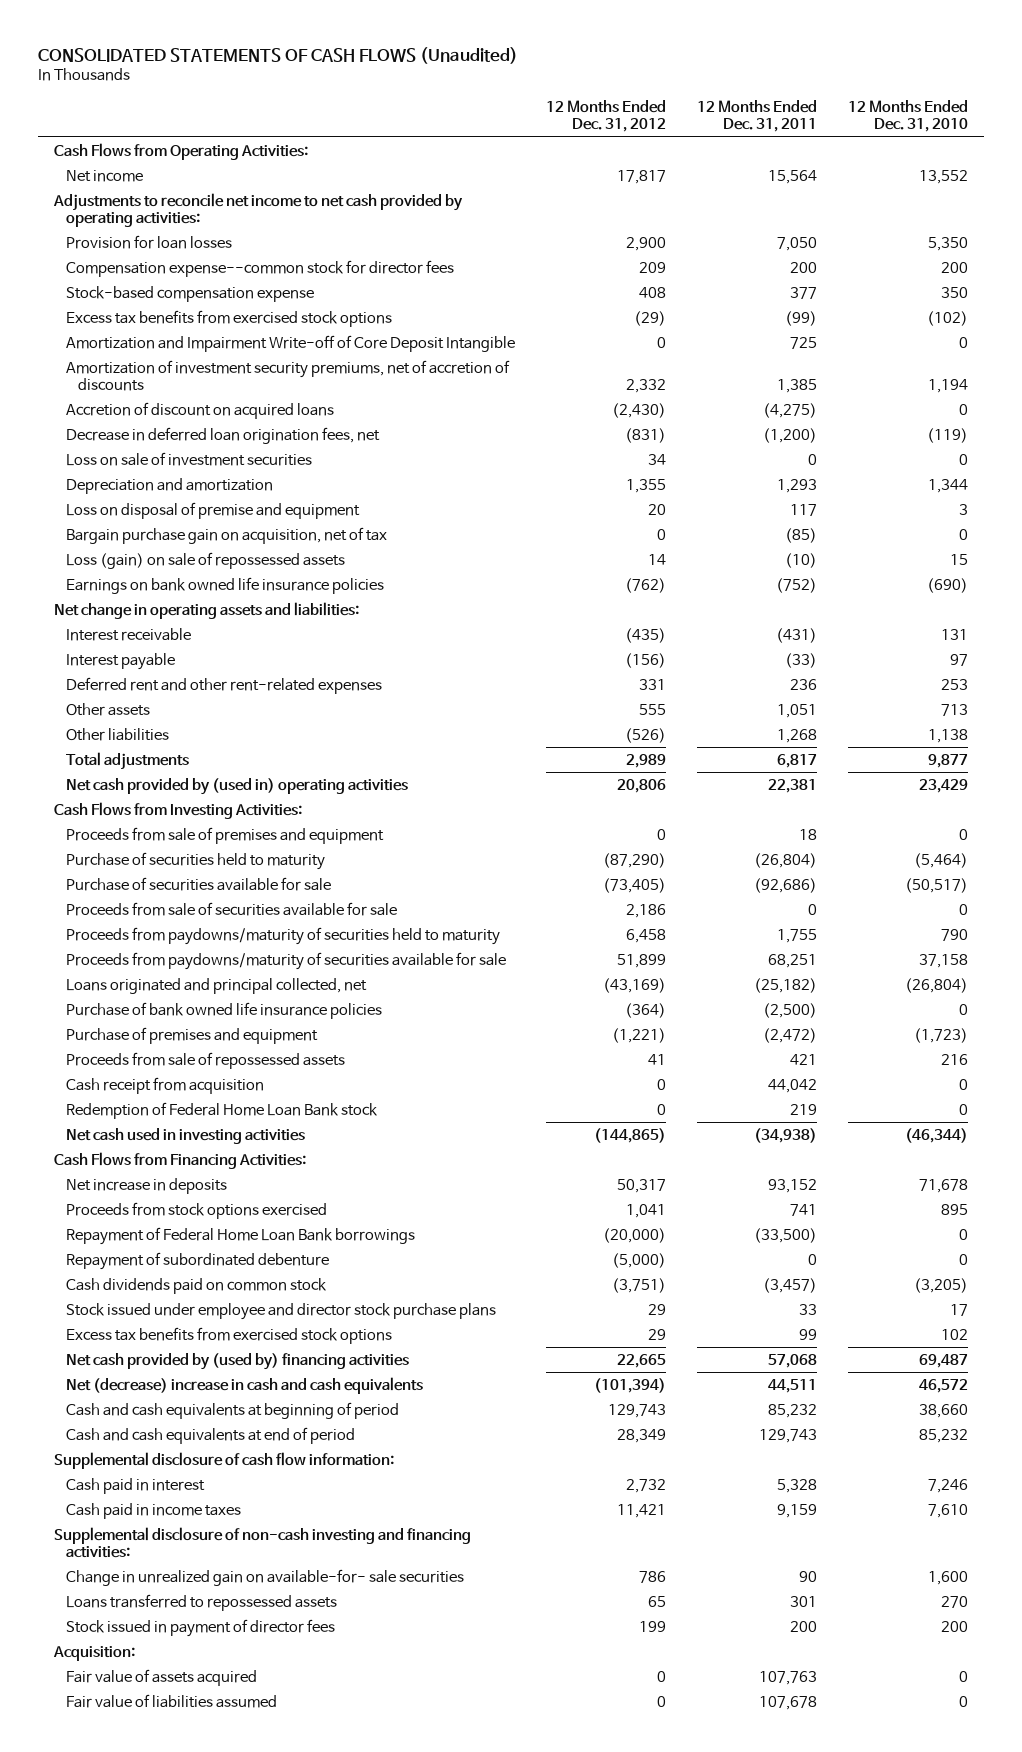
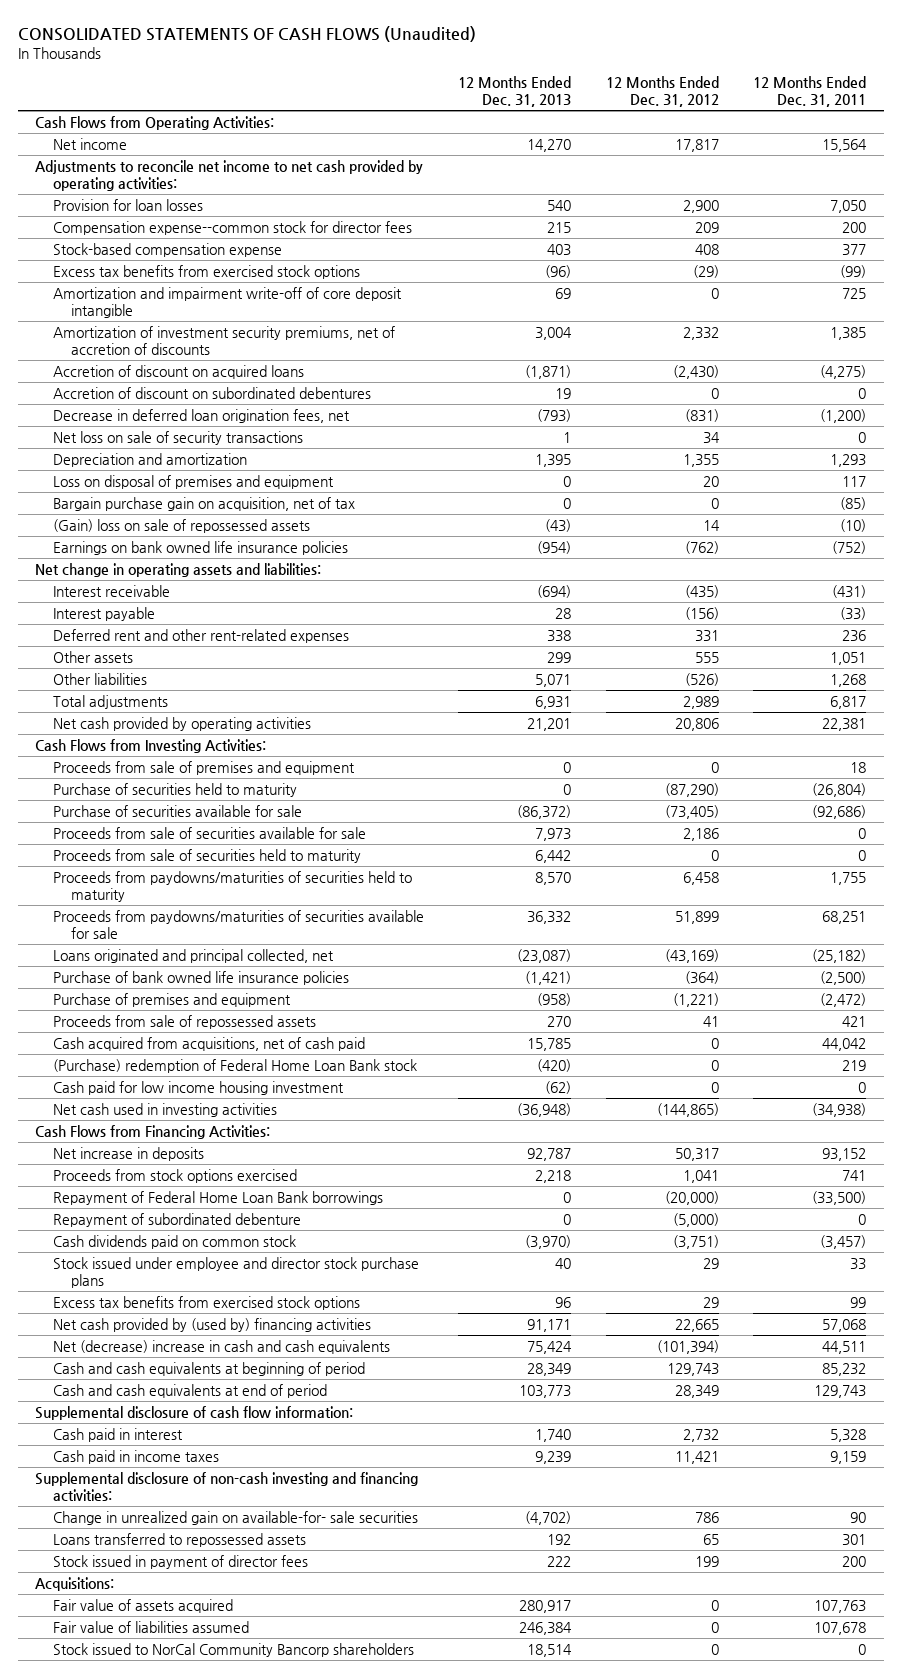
[848,99,969,133] 12 Months Ended Dec. 31, 2010 -> none
none -> [458,76,572,108] 12 Months Ended Dec. 31, 2013
[66,334,516,352] Amortization and Impairment Write-off of Core Deposit Intangible -> [52,286,402,319] Amortization and impairment write-off of core deposit intangible
none -> [52,386,371,399] Accretion of discount on subordinated debentures
[66,451,313,466] Loss on sale of investment securities -> [52,430,303,445] Net loss on sale of security transactions
[66,501,361,519] Loss on disposal of premise and equipment -> [52,474,334,489] Loss on disposal of premises and equipment
[66,551,346,569] Loss (gain) on sale of repossessed assets -> [52,518,310,533] (Gain) loss on sale of repossessed assets
[66,777,409,795] Net cash provided by (used in) operating activities -> [52,716,311,731] Net cash provided by operating activities
none -> [52,848,361,863] Proceeds from sale of securities held to maturity
[66,926,501,945] Proceeds from paydowns/maturity of securities held to maturity -> [52,870,412,903] Proceeds from paydowns/maturities of securities held to maturity
[66,951,507,970] Proceeds from paydowns/maturity of securities available for sale -> [52,909,424,940] Proceeds from paydowns/maturities of securities available for sale
[66,1076,265,1094] Cash receipt from acquisition -> [52,1036,365,1051] Cash acquired from acquisitions, net of cash paid
[66,1101,379,1119] Redemption of Federal Home Loan Bank stock -> [52,1058,417,1073] (Purchase) redemption of Federal Home Loan Bank stock
none -> [52,1080,344,1095] Cash paid for low income housing investment
[52,1645,135,1661] Acquisition: -> [34,1576,114,1591] Acquisitions:
none -> [52,1642,414,1657] Stock issued to NorCal Community Bancorp shareholders

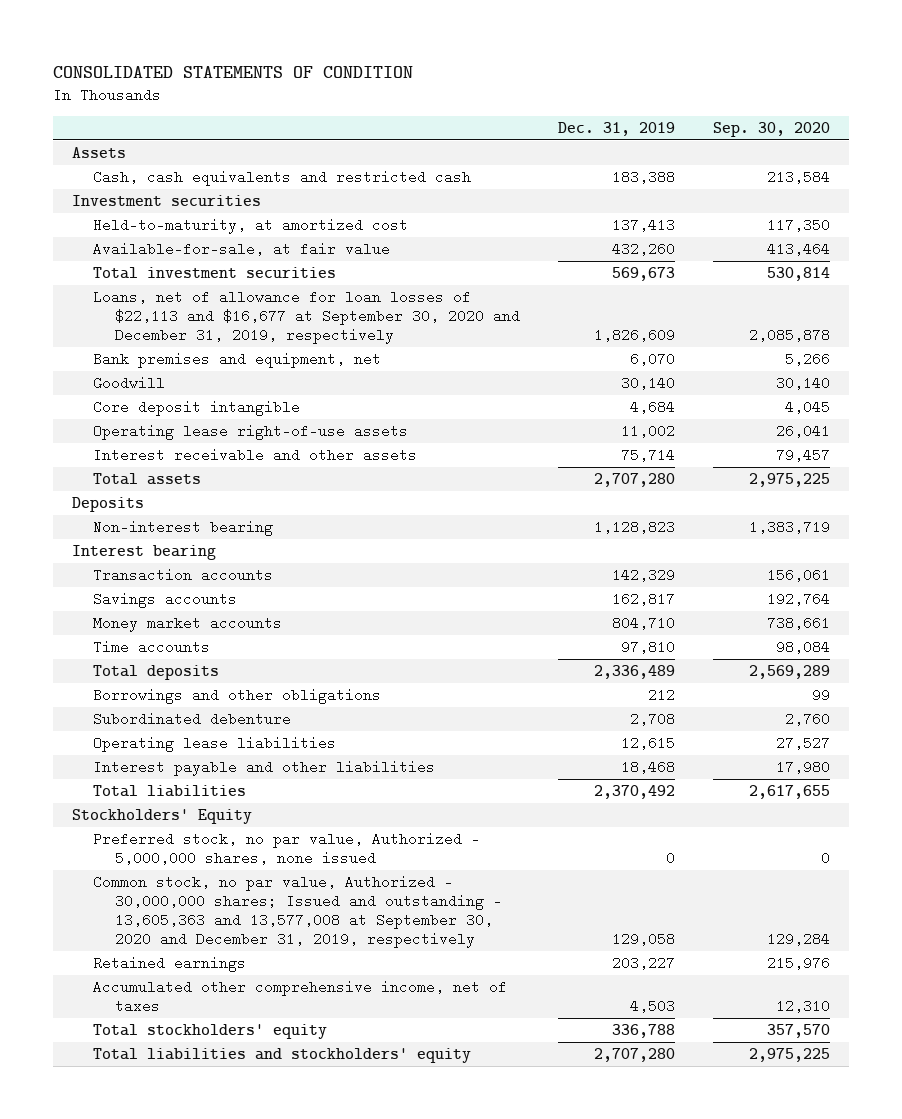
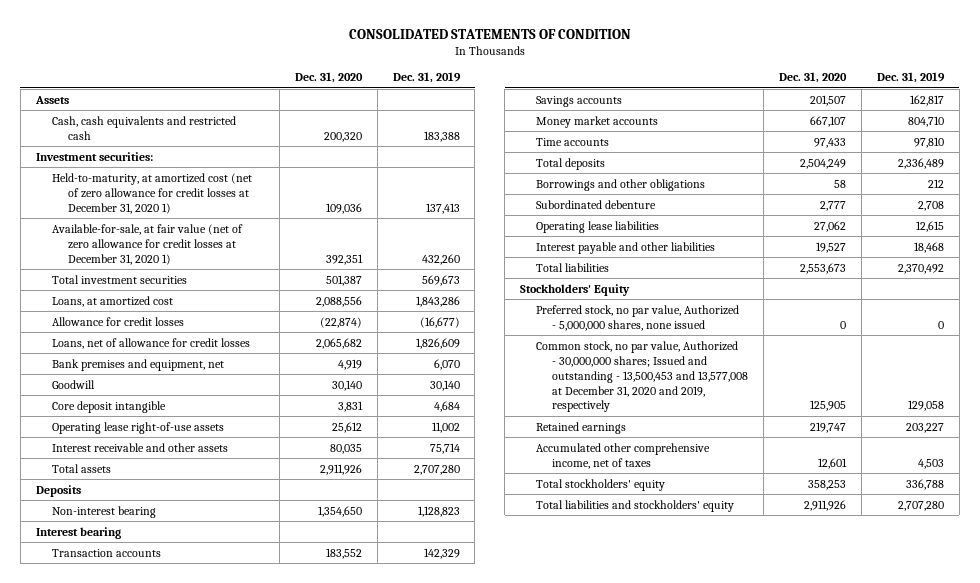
[713,121,831,137] Sep. 30, 2020 -> none
none -> [294,72,363,84] Dec. 31, 2020
[71,194,261,206] Investment securities -> [35,151,153,161] Investment securities:
[93,217,409,234] Held-to-maturity, at amortized cost -> [51,172,252,214] Held-to-maturity, at amortized cost (net of zero allowance for credit losses at December 31, 2020 1)
[93,241,391,256] Available-for-sale, at fair value -> [51,223,243,265] Available-for-sale, at fair value (net of zero allowance for credit losses at December 31, 2020 1)
none -> [51,295,173,307] Loans, at amortized cost
none -> [51,316,184,326] Allowance for credit losses
[93,289,520,345] Loans, net of allowance for loan losses of $22,113 and $16,677 at September 30, 2020 and December 31, 2019, respectively -> [51,337,250,349] Loans, net of allowance for credit losses
[93,874,502,949] Common stock, no par value, Authorized - 30,000,000 shares; Issued and outstanding - 13,605,363 and 13,577,008 at September 30, 2020 and December 31, 2019, respectively -> [536,340,749,413] Common stock, no par value, Authorized - 30,000,000 shares; Issued and outstanding - 13,500,453 and 13,577,008 at December 31, 2020 and 2019, respectively

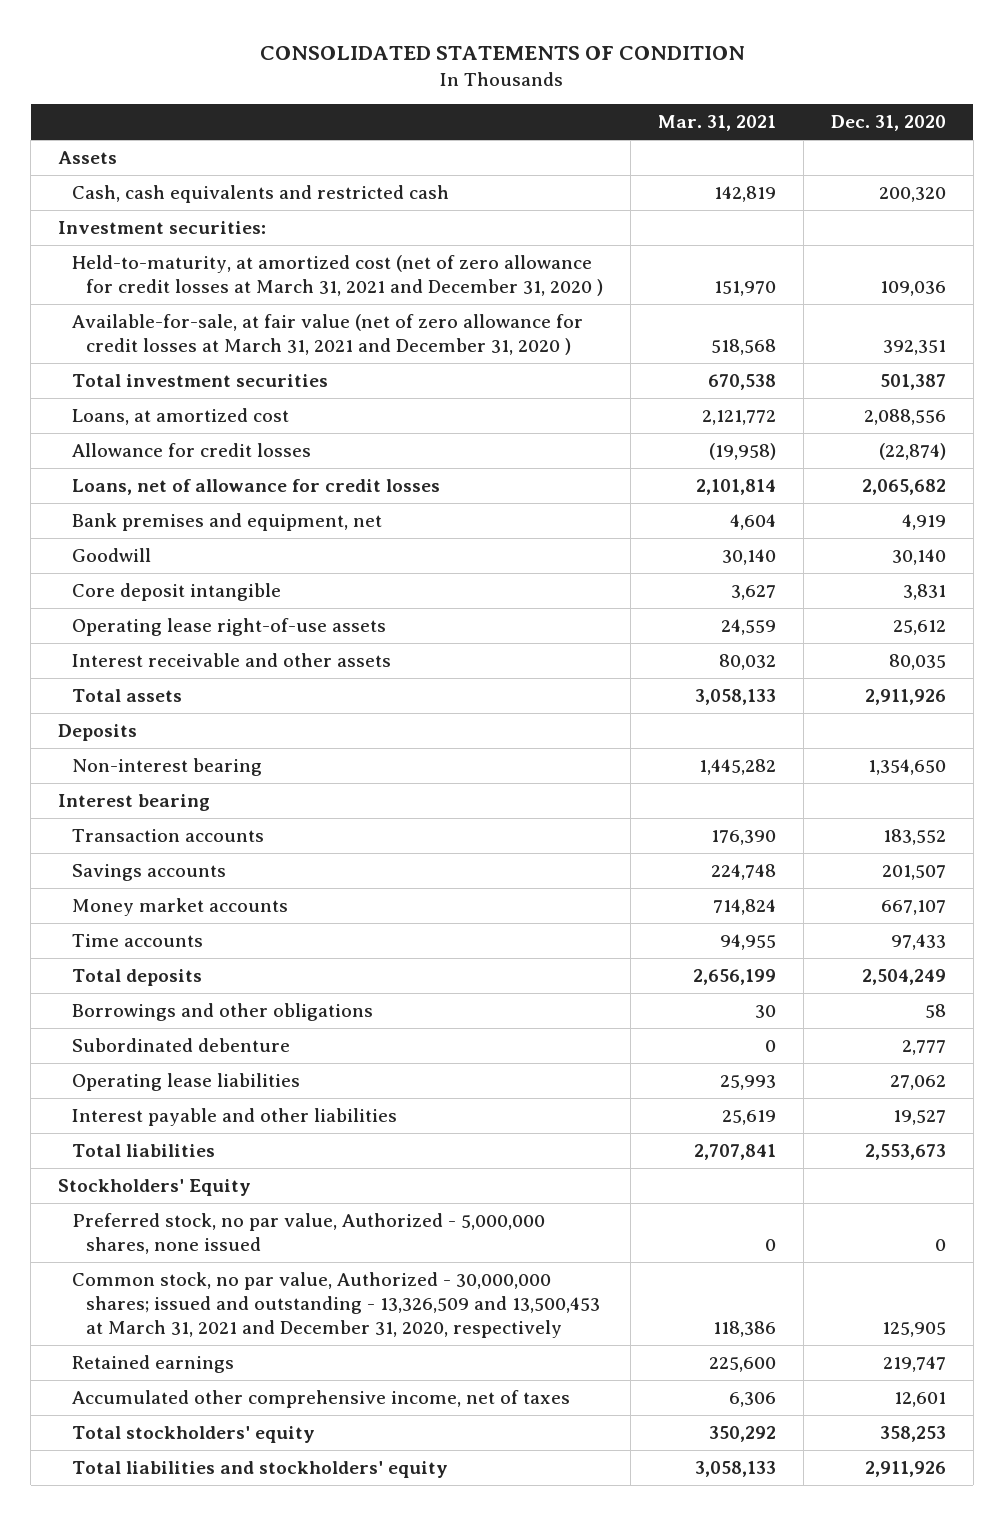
[392,72,461,84] Dec. 31, 2019 -> none
none -> [657,115,776,132] Mar. 31, 2021
[51,172,252,214] Held-to-maturity, at amortized cost (net of zero allowance for credit losses at December 31, 2020 1) -> [72,254,603,297] Held-to-maturity, at amortized cost (net of zero allowance for credit losses at March 31, 2021 and December 31, 2020 )
[51,223,243,265] Available-for-sale, at fair value (net of zero allowance for credit losses at December 31, 2020 1) -> [72,313,584,356] Available-for-sale, at fair value (net of zero allowance for credit losses at March 31, 2021 and December 31, 2020 )
[536,340,749,413] Common stock, no par value, Authorized - 30,000,000 shares; Issued and outstanding - 13,500,453 and 13,577,008 at December 31, 2020 and 2019, respectively -> [72,1271,600,1339] Common stock, no par value, Authorized - 30,000,000 shares; issued and outstanding - 13,326,509 and 13,500,453 at March 31, 2021 and December 31, 2020, respectively

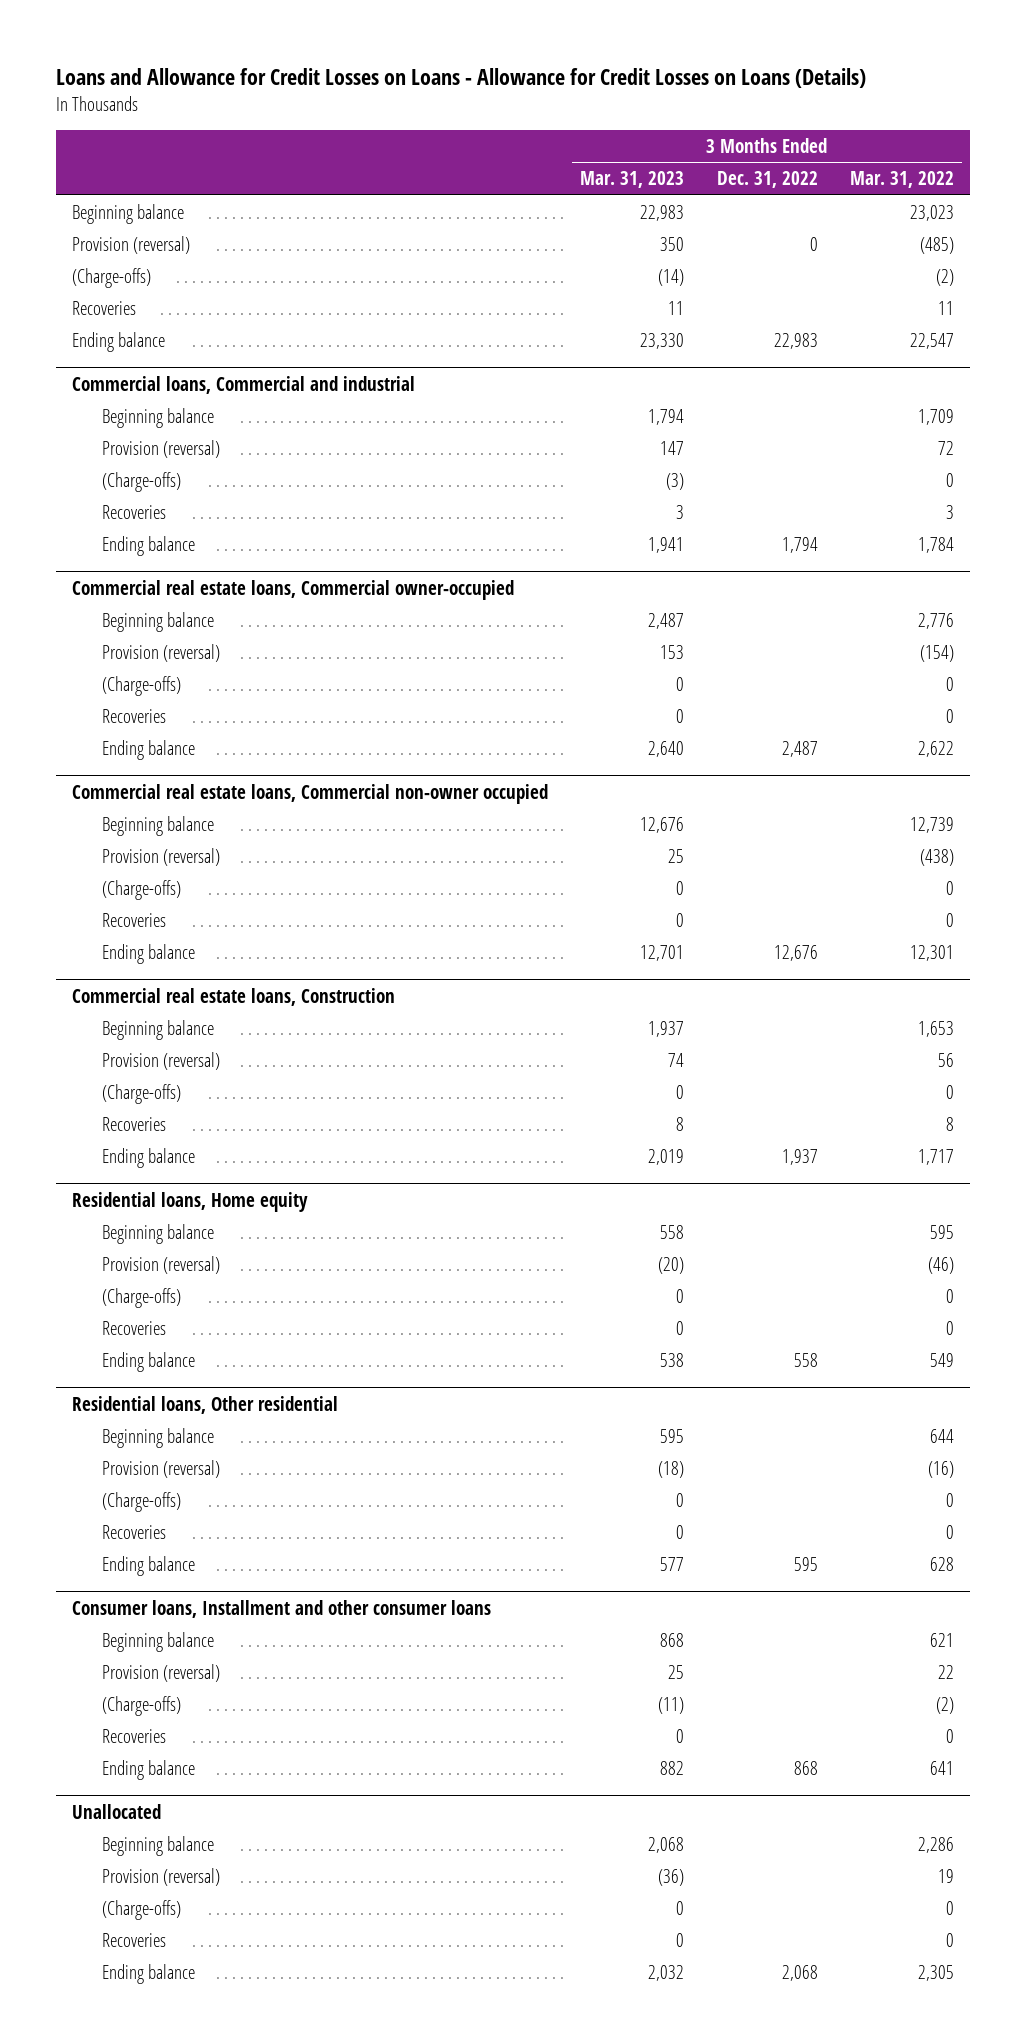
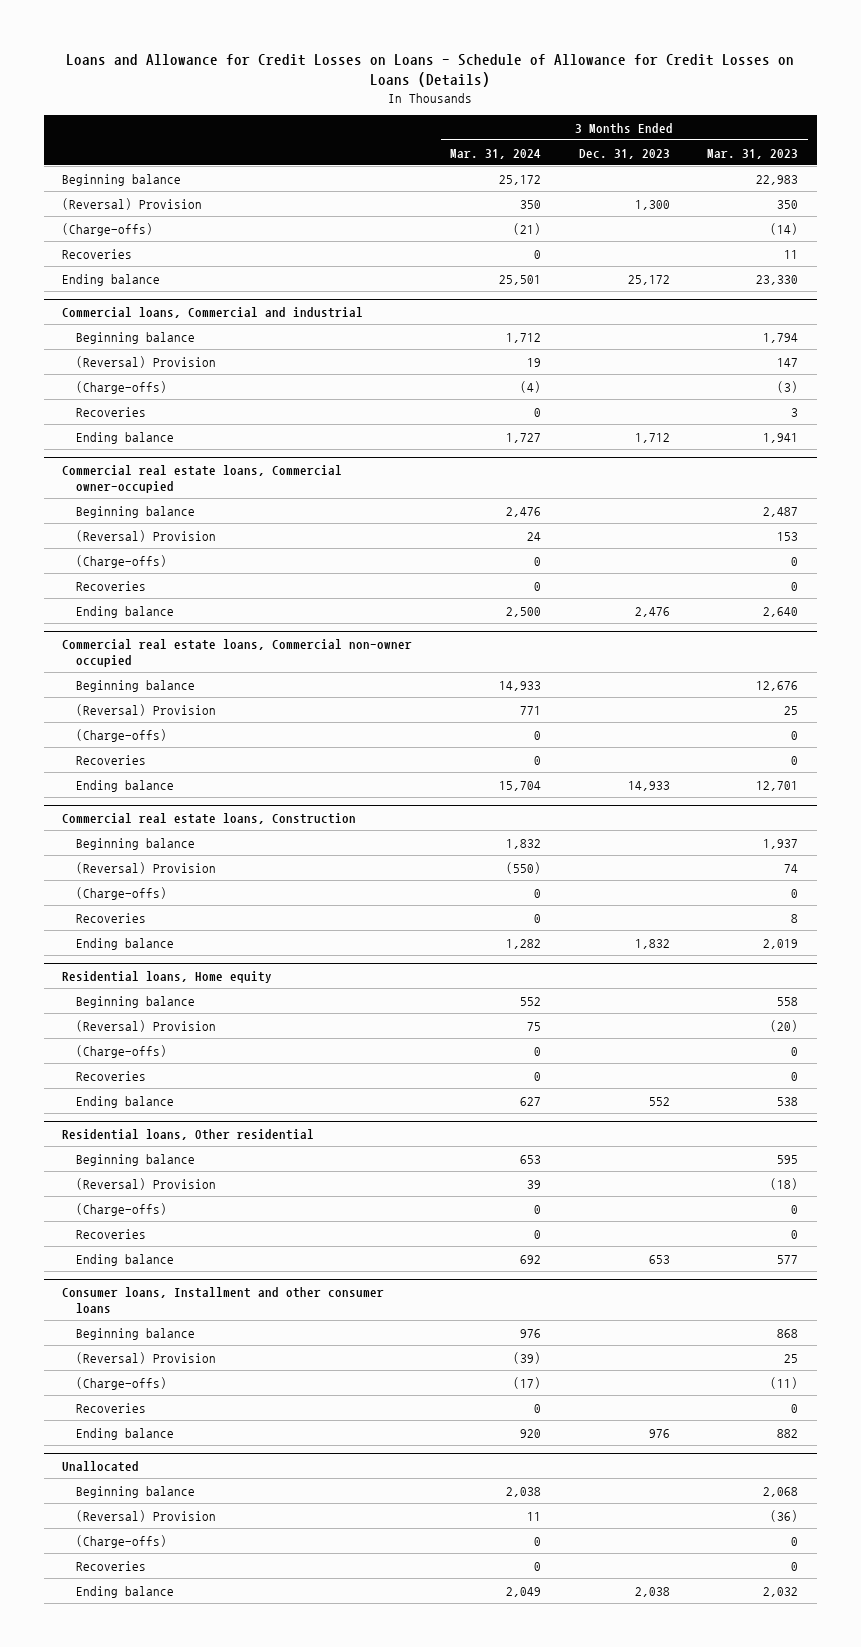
[55,68,866,89] Loans and Allowance for Credit Losses on Loans - Allowance for Credit Losses on Loans (Details) -> [66,53,795,88] Loans and Allowance for Credit Losses on Loans - Schedule of Allowance for Credit Losses on Loans (Details)
[716,171,818,189] Dec. 31, 2022 -> none
[849,171,954,189] Mar. 31, 2022 -> none
none -> [450,148,542,159] Mar. 31, 2024
none -> [578,148,670,159] Dec. 31, 2023
[72,235,191,254] Provision (reversal) -> [62,197,203,210] (Reversal) Provision
[101,439,220,458] Provision (reversal) -> [75,355,216,368] (Reversal) Provision
[101,643,220,662] Provision (reversal) -> [75,529,216,542] (Reversal) Provision
[101,847,220,866] Provision (reversal) -> [75,703,216,716] (Reversal) Provision
[101,1051,220,1070] Provision (reversal) -> [75,861,216,874] (Reversal) Provision
[101,1255,220,1274] Provision (reversal) -> [75,1019,216,1032] (Reversal) Provision
[101,1459,220,1478] Provision (reversal) -> [75,1177,216,1190] (Reversal) Provision
[101,1663,220,1682] Provision (reversal) -> [75,1351,216,1364] (Reversal) Provision
[101,1867,220,1886] Provision (reversal) -> [75,1509,216,1522] (Reversal) Provision

